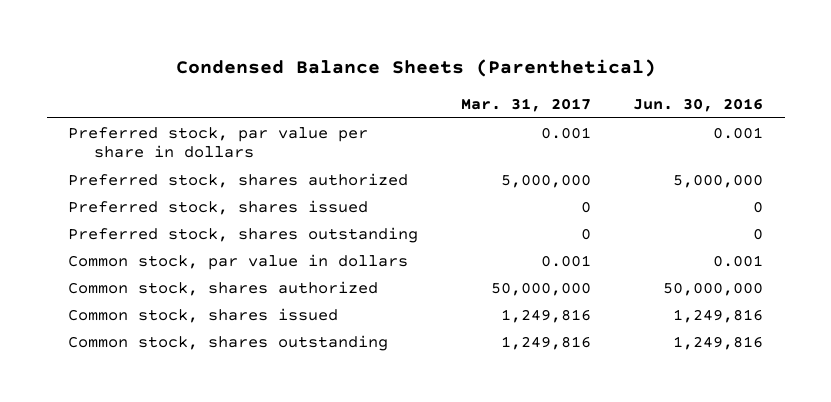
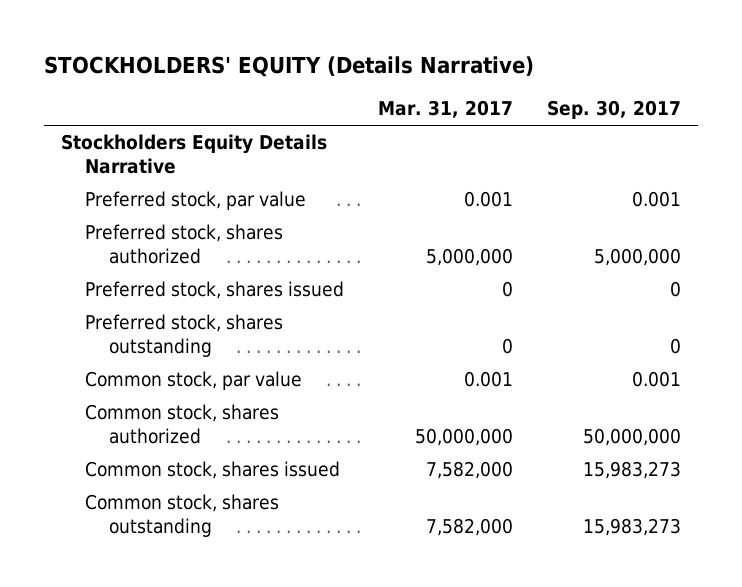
[175,59,656,78] Condensed Balance Sheets (Parenthetical) -> [44,56,535,78] STOCKHOLDERS' EQUITY (Details Narrative)
[633,98,764,113] Jun. 30, 2016 -> none
none -> [546,100,681,120] Sep. 30, 2017
none -> [61,134,328,175] Stockholders Equity Details Narrative
[67,126,368,159] Preferred stock, par value per share in dollars -> [85,191,307,211] Preferred stock, par value
[67,253,408,270] Common stock, par value in dollars -> [85,371,303,391] Common stock, par value
[500,308,591,323] 1,249,816 -> [425,461,513,480] 7,582,000
[500,335,591,350] 1,249,816 -> [425,518,513,537] 7,582,000

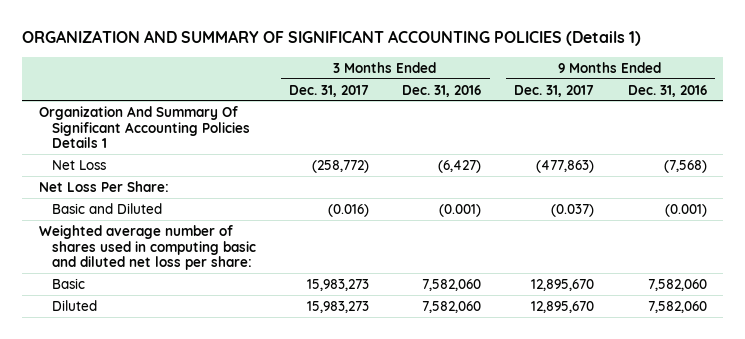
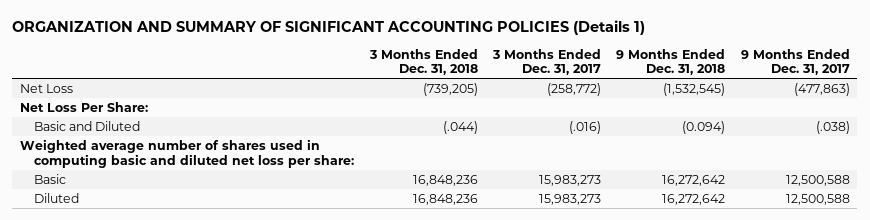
[402,84,482,97] Dec. 31, 2016 -> none
[627,84,707,97] Dec. 31, 2016 -> none
none -> [368,48,478,76] 3 Months Ended Dec. 31, 2018
none -> [616,48,726,76] 9 Months Ended Dec. 31, 2018
[38,105,251,149] Organization And Summary Of Significant Accounting Policies Details 1 -> none
[328,203,370,217] (0.016) -> [568,120,601,134] (.016)
[551,203,595,217] (0.037) -> [815,120,850,134] (.038)
[531,278,595,291] 12,895,670 -> [785,174,850,186] 12,500,588
[531,300,595,313] 12,895,670 -> [785,193,850,205] 12,500,588

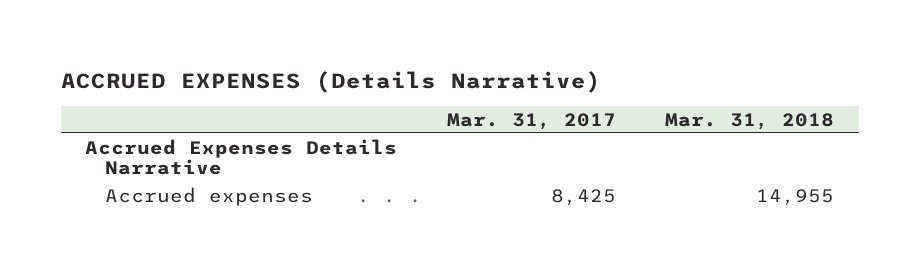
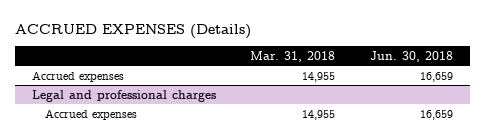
[60,71,601,94] ACCRUED EXPENSES (Details Narrative) -> [15,23,252,39] ACCRUED EXPENSES (Details)
[446,112,616,130] Mar. 31, 2017 -> none
none -> [369,50,453,62] Jun. 30, 2018
[85,138,398,176] Accrued Expenses Details Narrative -> none
none -> [32,89,217,102] Legal and professional charges
none -> [44,108,137,120] Accrued expenses

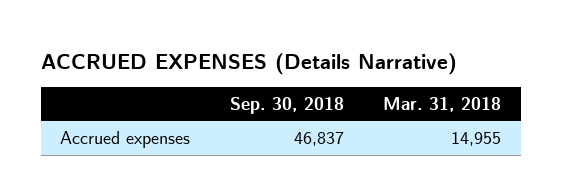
[15,23,252,39] ACCRUED EXPENSES (Details) -> [40,52,457,75] ACCRUED EXPENSES (Details Narrative)
[369,50,453,62] Jun. 30, 2018 -> none
none -> [229,96,344,114] Sep. 30, 2018
[32,89,217,102] Legal and professional charges -> none
[44,108,137,120] Accrued expenses -> none

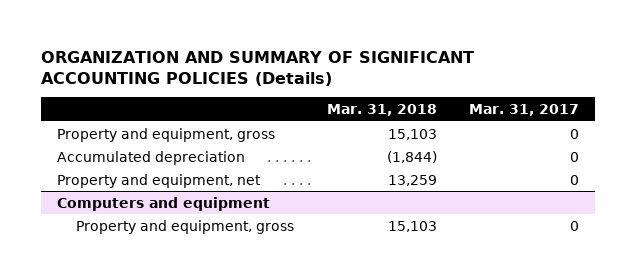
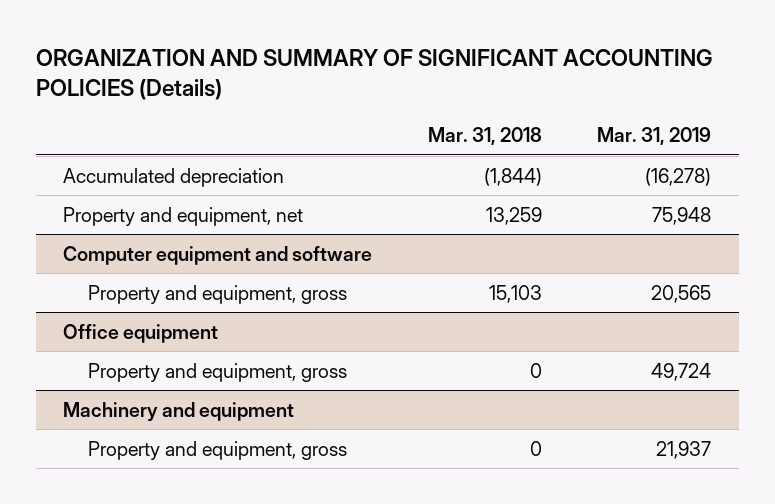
[469,104,580,117] Mar. 31, 2017 -> none
none -> [597,127,712,146] Mar. 31, 2019
[57,127,276,142] Property and equipment, gross -> none
[57,196,271,211] Computers and equipment -> [63,245,373,265] Computer equipment and software
none -> [63,323,219,343] Office equipment
none -> [88,362,348,382] Property and equipment, gross
none -> [63,401,295,421] Machinery and equipment
none -> [88,440,348,460] Property and equipment, gross

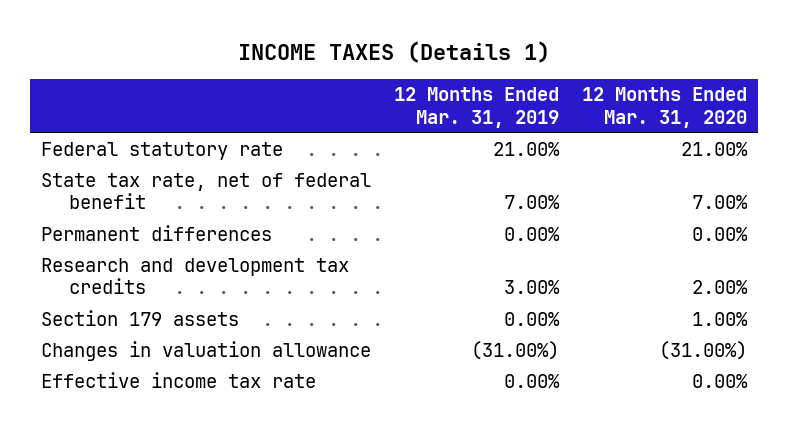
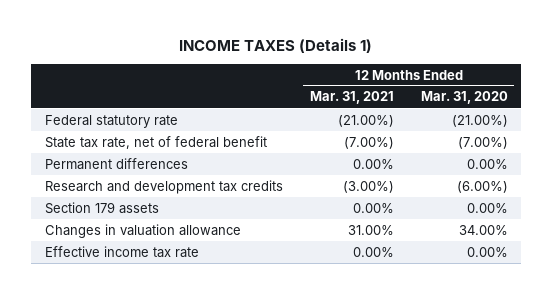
[394,87,560,128] 12 Months Ended Mar. 31, 2019 -> none
none -> [309,91,394,105] Mar. 31, 2021
[680,141,748,156] 21.00% -> [451,114,508,127] (21.00%)
[691,195,748,210] 7.00% -> [457,136,508,149] (7.00%)
[691,280,748,295] 2.00% -> [456,180,508,193] (6.00%)
[691,311,748,326] 1.00% -> [466,202,508,213] 0.00%
[658,340,747,360] (31.00%) -> [458,224,508,235] 34.00%

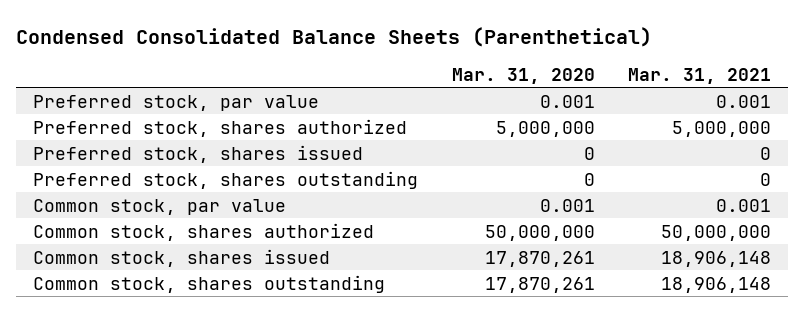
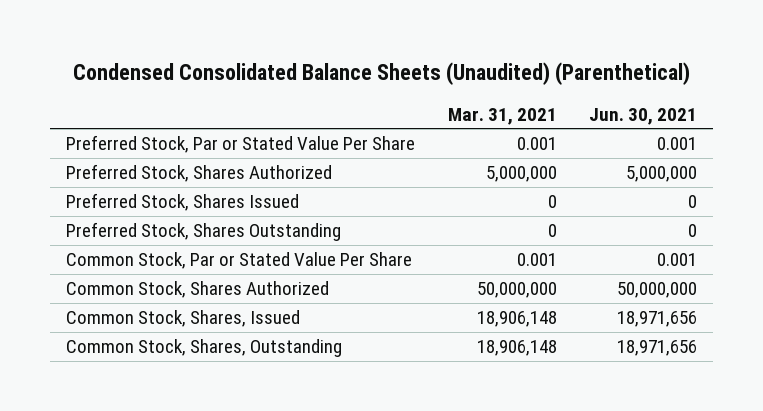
[16,26,653,47] Condensed Consolidated Balance Sheets (Parenthetical) -> [72,61,690,85] Condensed Consolidated Balance Sheets (Unaudited) (Parenthetical)
[451,67,595,84] Mar. 31, 2020 -> none
none -> [588,107,697,125] Jun. 30, 2021
[33,94,320,111] Preferred stock, par value -> [66,135,416,154] Preferred Stock, Par or Stated Value Per Share
[33,118,408,137] Preferred stock, shares authorized -> [66,164,333,183] Preferred Stock, Shares Authorized
[33,144,364,163] Preferred stock, shares issued -> [66,193,300,212] Preferred Stock, Shares Issued
[33,170,419,189] Preferred stock, shares outstanding -> [66,222,342,242] Preferred Stock, Shares Outstanding
[33,198,287,215] Common stock, par value -> [66,252,413,270] Common Stock, Par or Stated Value Per Share
[33,222,375,241] Common stock, shares authorized -> [66,281,330,299] Common Stock, Shares Authorized
[33,248,331,267] Common stock, shares issued -> [66,310,301,328] Common Stock, Shares, Issued
[33,274,386,293] Common stock, shares outstanding -> [66,339,343,358] Common Stock, Shares, Outstanding

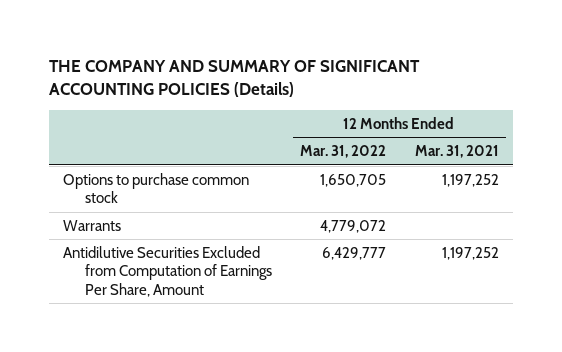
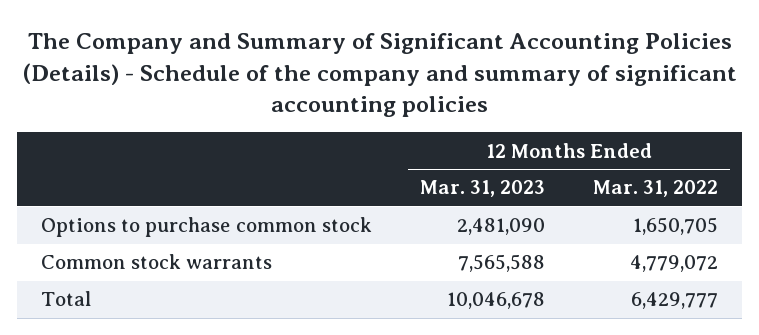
[49,60,421,98] THE COMPANY AND SUMMARY OF SIGNIFICANT ACCOUNTING POLICIES (Details) -> [21,33,737,118] The Company and Summary of Significant Accounting Policies (Details) - Schedule of the company and summary of significant accounting policies
[414,145,499,159] Mar. 31, 2021 -> none
none -> [420,180,546,198] Mar. 31, 2023
[63,219,122,231] Warrants -> [41,254,273,270] Common stock warrants
[63,245,272,297] Antidilutive Securities Excluded from Computation of Earnings Per Share, Amount -> [41,291,92,307] Total

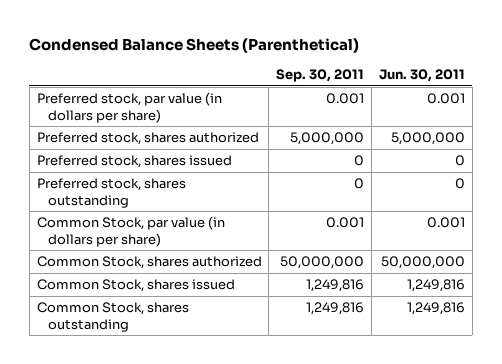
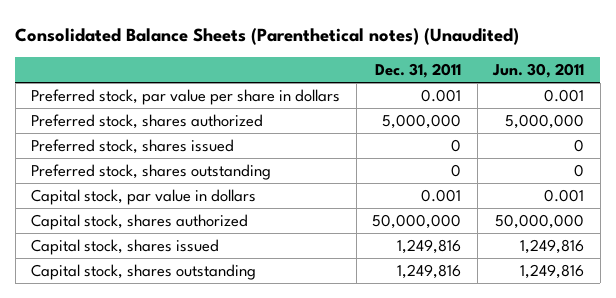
[29,37,360,53] Condensed Balance Sheets (Parenthetical) -> [15,27,520,45] Consolidated Balance Sheets (Parenthetical notes) (Unaudited)
[276,68,365,82] Sep. 30, 2011 -> none
none -> [375,63,462,79] Dec. 31, 2011
[36,92,222,123] Preferred stock, par value (in dollars per share) -> [31,89,341,106] Preferred stock, par value per share in dollars
[36,216,225,247] Common Stock, par value (in dollars per share) -> [31,189,257,206] Capital stock, par value in dollars
[36,256,262,270] Common Stock, shares authorized -> [31,214,249,231] Capital stock, shares authorized
[36,279,235,293] Common Stock, shares issued -> [31,239,220,256] Capital stock, shares issued
[36,302,189,332] Common Stock, shares outstanding -> [31,264,257,281] Capital stock, shares outstanding

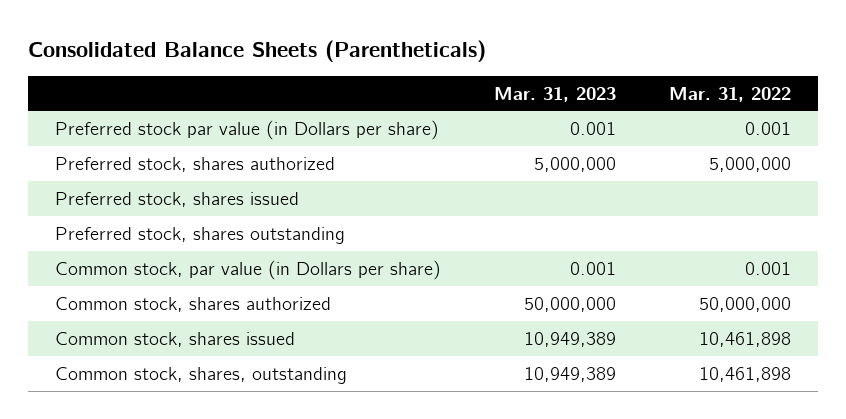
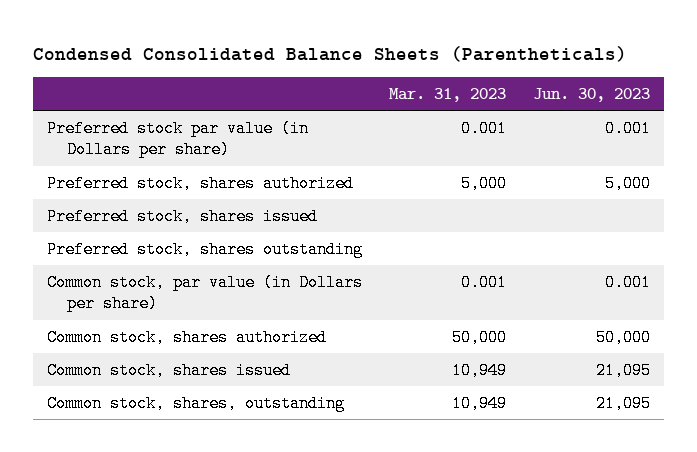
[28,40,487,63] Consolidated Balance Sheets (Parentheticals) -> [32,45,627,62] Condensed Consolidated Balance Sheets (Parentheticals)
[669,86,792,102] Mar. 31, 2022 -> none
none -> [533,87,651,102] Jun. 30, 2023
[534,156,617,172] 5,000,000 -> [460,174,507,192] 5,000
[524,296,617,312] 50,000,000 -> [451,328,507,346] 50,000
[524,331,617,347] 10,949,389 -> [451,361,507,379] 10,949
[524,366,617,382] 10,949,389 -> [451,394,507,412] 10,949

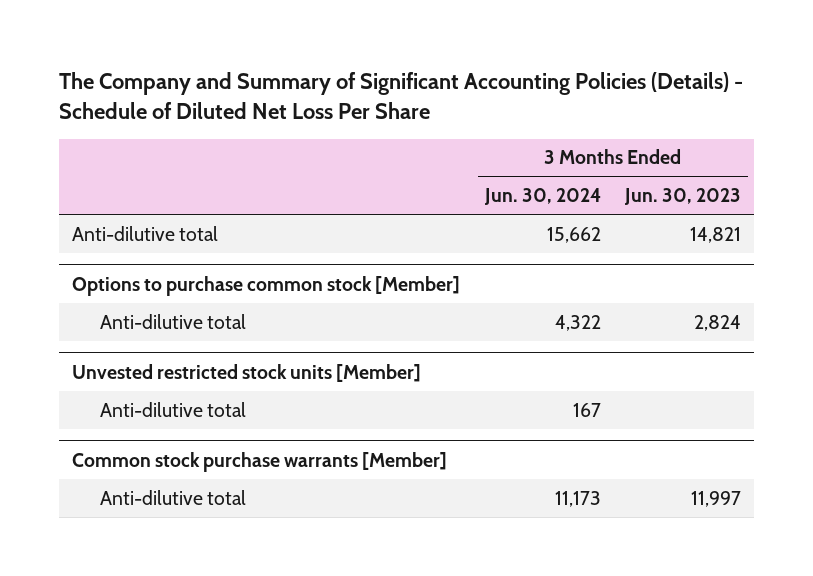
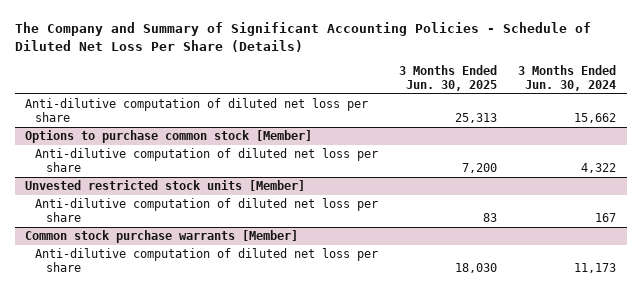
[59,72,744,120] The Company and Summary of Significant Accounting Policies (Details) - Schedule of Diluted Net Loss Per Share -> [14,21,591,52] The Company and Summary of Significant Accounting Policies - Schedule of Diluted Net Loss Per Share (Details)
[624,188,742,206] Jun. 30, 2023 -> none
none -> [399,65,498,92] 3 Months Ended Jun. 30, 2025
[71,225,218,241] Anti-dilutive total -> [25,98,369,122] Anti-dilutive computation of diluted net loss per share
[100,313,247,329] Anti-dilutive total -> [35,148,379,172] Anti-dilutive computation of diluted net loss per share
[100,401,247,417] Anti-dilutive total -> [35,198,379,222] Anti-dilutive computation of diluted net loss per share
[100,489,247,505] Anti-dilutive total -> [35,248,379,272] Anti-dilutive computation of diluted net loss per share

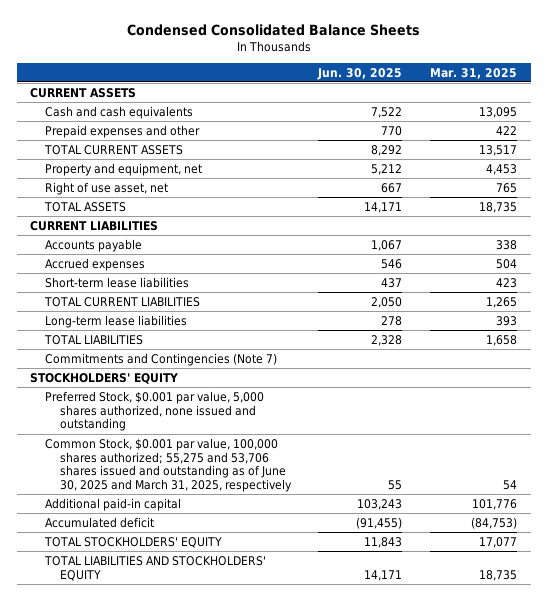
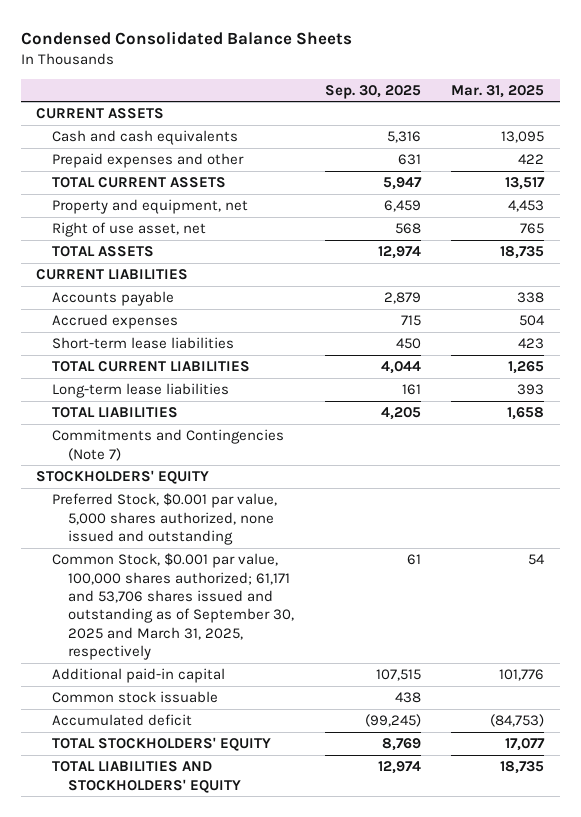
[317,67,403,80] Jun. 30, 2025 -> none
none -> [324,84,421,99] Sep. 30, 2025
[45,437,293,492] Common Stock, $0.001 par value, 100,000 shares authorized; 55,275 and 53,706 shares issued and outstanding as of June 30, 2025 and March 31, 2025, respectively -> [52,553,295,661] Common Stock, $0.001 par value, 100,000 shares authorized; 61,171 and 53,706 shares issued and outstanding as of September 30, 2025 and March 31, 2025, respectively
none -> [52,691,219,704] Common stock issuable

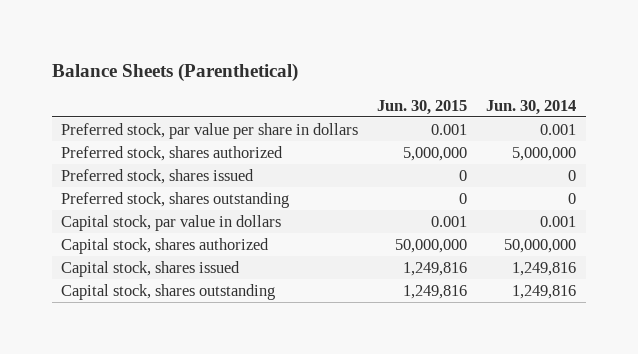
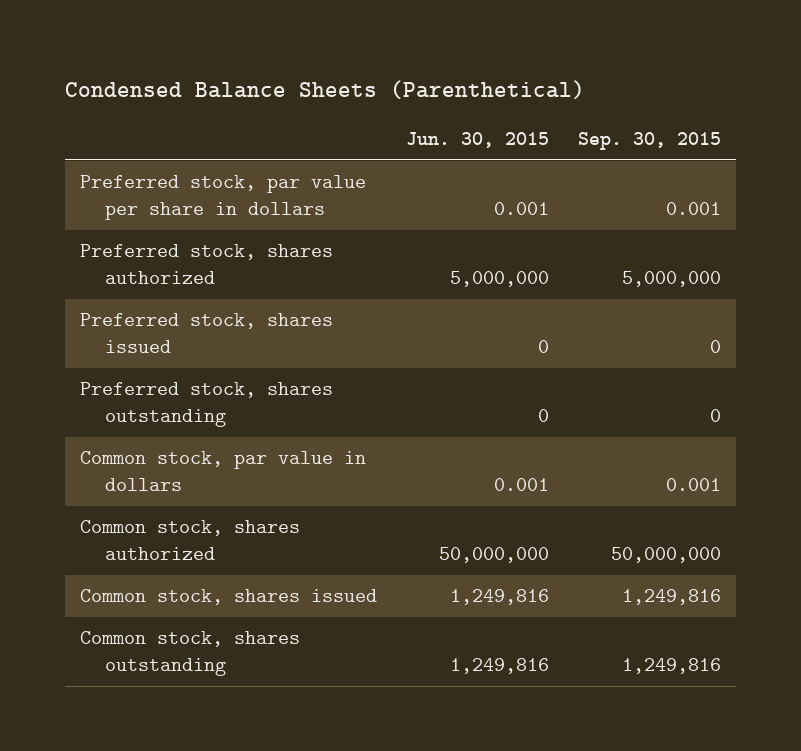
[51,63,298,83] Balance Sheets (Parenthetical) -> [65,80,586,100] Condensed Balance Sheets (Parenthetical)
[486,99,577,115] Jun. 30, 2014 -> none
none -> [578,132,722,151] Sep. 30, 2015
[61,214,282,231] Capital stock, par value in dollars -> [79,451,366,491] Common stock, par value in dollars
[61,237,270,254] Capital stock, shares authorized -> [79,520,300,560] Common stock, shares authorized
[61,260,241,277] Capital stock, shares issued -> [79,589,377,606] Common stock, shares issued
[61,283,276,300] Capital stock, shares outstanding -> [79,631,300,676] Common stock, shares outstanding

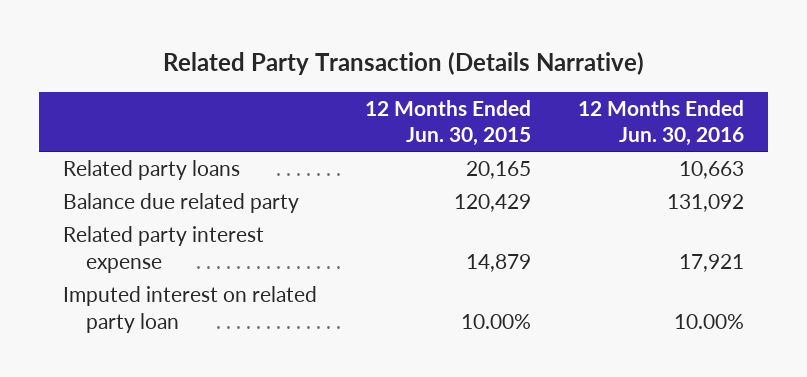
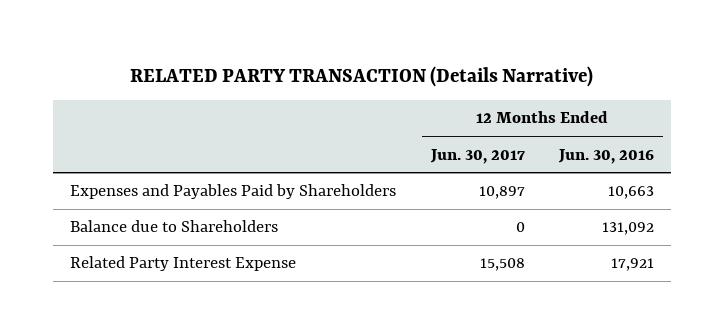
[162,52,644,76] Related Party Transaction (Details Narrative) -> [130,65,594,87] RELATED PARTY TRANSACTION (Details Narrative)
[364,99,531,147] 12 Months Ended Jun. 30, 2015 -> none
none -> [429,148,525,164] Jun. 30, 2017
[63,285,318,333] Imputed interest on related party loan -> none
[63,159,241,180] Related party loans -> [70,184,397,200] Expenses and Payables Paid by Shareholders
[63,192,300,213] Balance due related party -> [70,220,279,233] Balance due to Shareholders
[63,225,265,273] Related party interest expense -> [70,256,297,272] Related Party Interest Expense

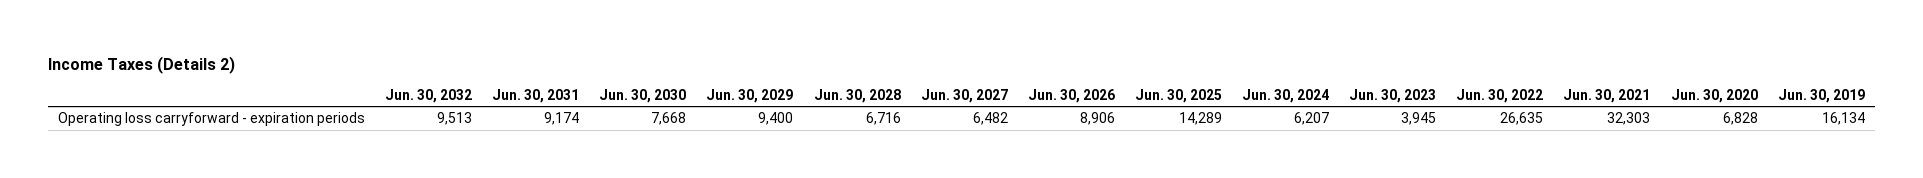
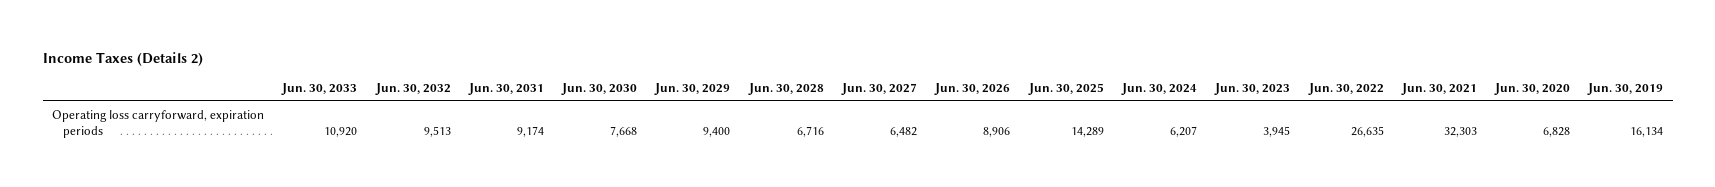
none -> [281,83,358,96] Jun. 30, 2033
[57,112,365,127] Operating loss carryforward - expiration periods -> [51,109,264,139] Operating loss carryforward, expiration periods

